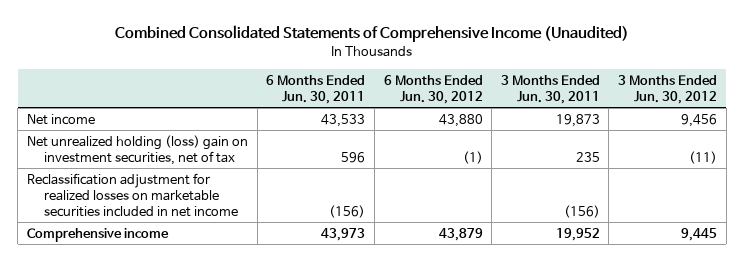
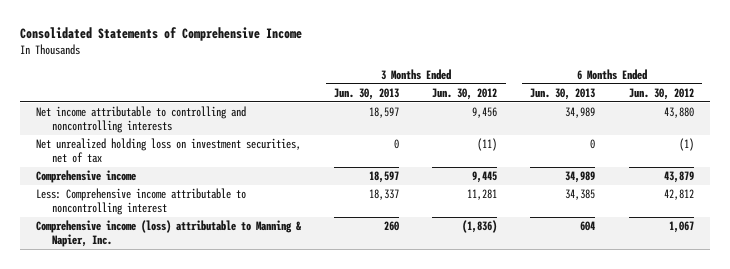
[115,25,630,43] Combined Consolidated Statements of Comprehensive Income (Unaudited) -> [19,27,302,42] Consolidated Statements of Comprehensive Income
[266,74,366,104] 6 Months Ended Jun. 30, 2011 -> none
[500,74,600,104] 3 Months Ended Jun. 30, 2011 -> none
none -> [334,87,400,100] Jun. 30, 2013
none -> [530,87,596,100] Jun. 30, 2013
[27,172,239,217] Reclassification adjustment for realized losses on marketable securities included in net income -> none
[27,113,96,125] Net income -> [36,106,247,134] Net income attributable to controlling and noncontrolling interests
[27,134,249,165] Net unrealized holding (loss) gain on investment securities, net of tax -> [36,138,302,164] Net unrealized holding loss on investment securities, net of tax
none -> [36,188,247,216] Less: Comprehensive income attributable to noncontrolling interest
none -> [36,220,303,248] Comprehensive income (loss) attributable to Manning & Napier, Inc.

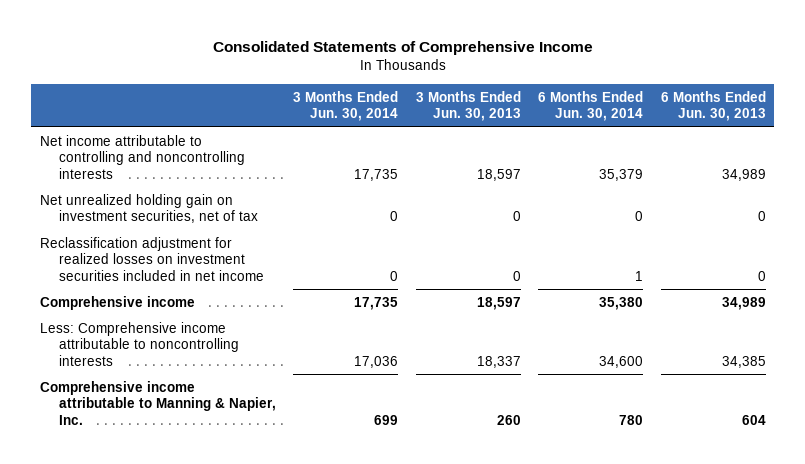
[432,87,498,100] Jun. 30, 2012 -> none
[628,87,694,100] Jun. 30, 2012 -> none
none -> [293,90,399,122] 3 Months Ended Jun. 30, 2014
none -> [538,90,644,122] 6 Months Ended Jun. 30, 2014
[36,138,302,164] Net unrealized holding loss on investment securities, net of tax -> [39,193,258,224] Net unrealized holding gain on investment securities, net of tax
none -> [39,236,264,281] Reclassification adjustment for realized losses on investment securities included in net income
[36,188,247,216] Less: Comprehensive income attributable to noncontrolling interest -> [39,321,239,366] Less: Comprehensive income attributable to noncontrolling interests
[36,220,303,248] Comprehensive income (loss) attributable to Manning & Napier, Inc. -> [39,380,276,425] Comprehensive income attributable to Manning & Napier, Inc.

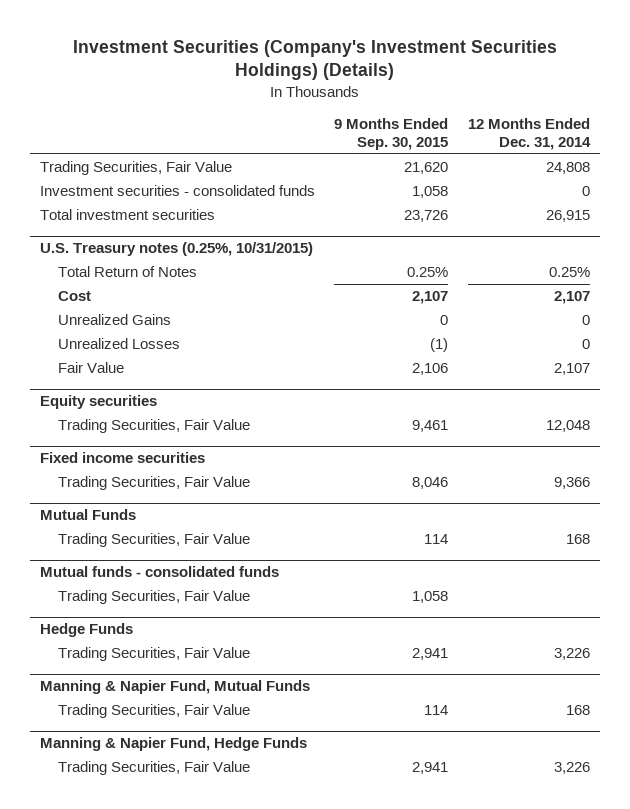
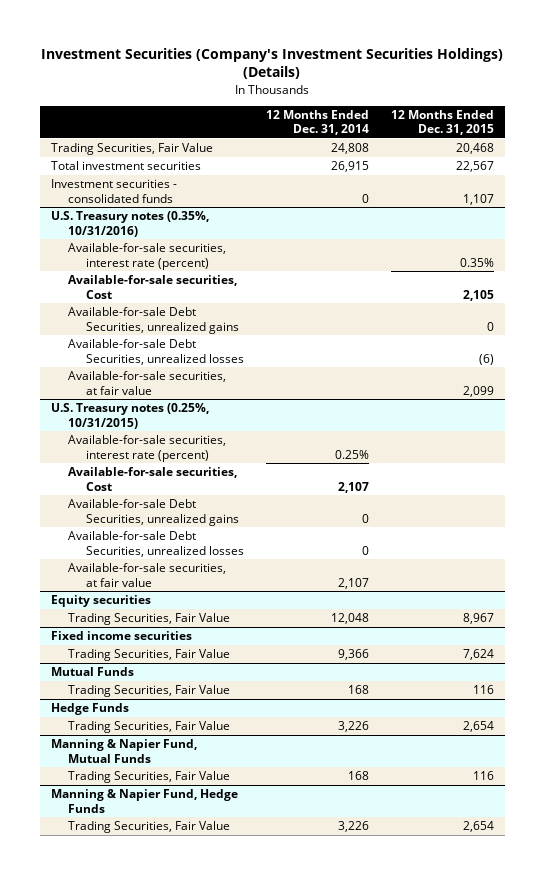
[334,117,449,151] 9 Months Ended Sep. 30, 2015 -> none
none -> [390,109,494,136] 12 Months Ended Dec. 31, 2015
[39,184,315,196] Investment securities - consolidated funds -> [50,179,177,203] Investment securities - consolidated funds
none -> [50,211,209,237] U.S. Treasury notes (0.35%, 10/31/2016)
none -> [68,243,227,270] Available-for-sale securities, interest rate (percent)
none -> [68,275,238,299] Available-for-sale securities, Cost
none -> [68,307,239,334] Available-for-sale Debt Securities, unrealized gains
none -> [68,339,244,365] Available-for-sale Debt Securities, unrealized losses
none -> [68,371,227,395] Available-for-sale securities, at fair value
[58,265,198,277] Total Return of Notes -> [68,435,227,462] Available-for-sale securities, interest rate (percent)
[58,290,92,301] Cost -> [68,467,238,491] Available-for-sale securities, Cost
[58,313,172,325] Unrealized Gains -> [68,499,239,526] Available-for-sale Debt Securities, unrealized gains
[58,337,181,349] Unrealized Losses -> [68,531,244,557] Available-for-sale Debt Securities, unrealized losses
[58,361,125,373] Fair Value -> [68,563,227,587] Available-for-sale securities, at fair value
[39,566,279,578] Mutual funds - consolidated funds -> none
[58,589,251,604] Trading Securities, Fair Value -> none

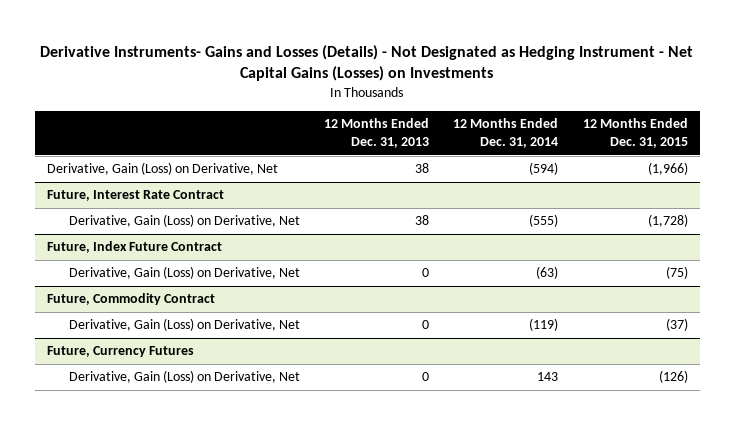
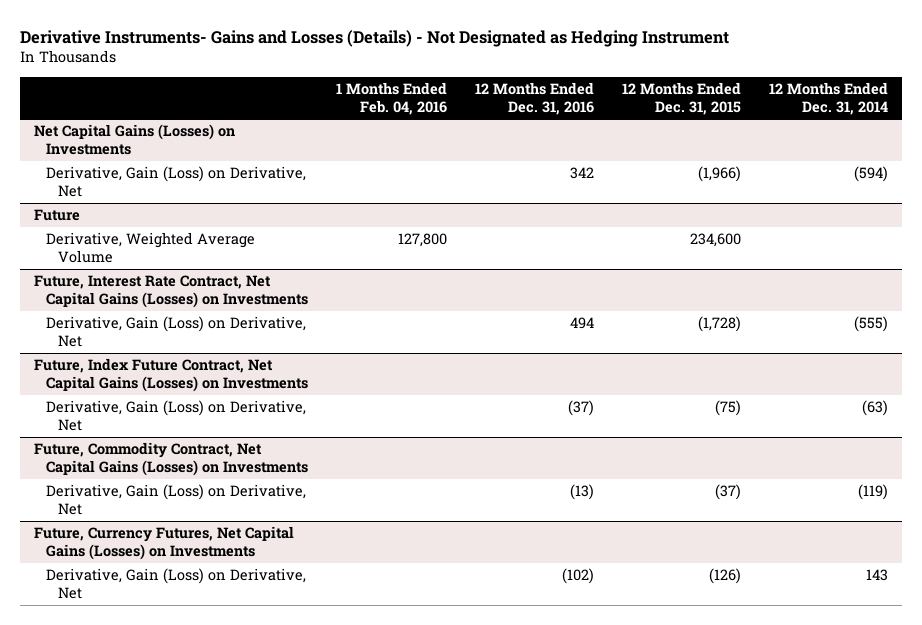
[40,44,694,82] Derivative Instruments- Gains and Losses (Details) - Not Designated as Hedging Instrument - Net Capital Gains (Losses) on Investments -> [20,29,730,47] Derivative Instruments- Gains and Losses (Details) - Not Designated as Hedging Instrument
[323,118,429,149] 12 Months Ended Dec. 31, 2013 -> none
none -> [336,81,448,115] 1 Months Ended Feb. 04, 2016
none -> [474,81,594,115] 12 Months Ended Dec. 31, 2016
none -> [34,124,236,155] Net Capital Gains (Losses) on Investments
[47,190,225,202] Future, Interest Rate Contract -> none
none -> [34,209,81,222] Future
none -> [46,232,256,263] Derivative, Weighted Average Volume
none -> [34,275,309,308] Future, Interest Rate Contract, Net Capital Gains (Losses) on Investments
[47,241,223,254] Future, Index Future Contract -> none
none -> [34,358,309,392] Future, Index Future Contract, Net Capital Gains (Losses) on Investments
[47,293,216,306] Future, Commodity Contract -> none
none -> [34,442,309,476] Future, Commodity Contract, Net Capital Gains (Losses) on Investments
[47,346,195,358] Future, Currency Futures -> none
none -> [34,526,295,560] Future, Currency Futures, Net Capital Gains (Losses) on Investments

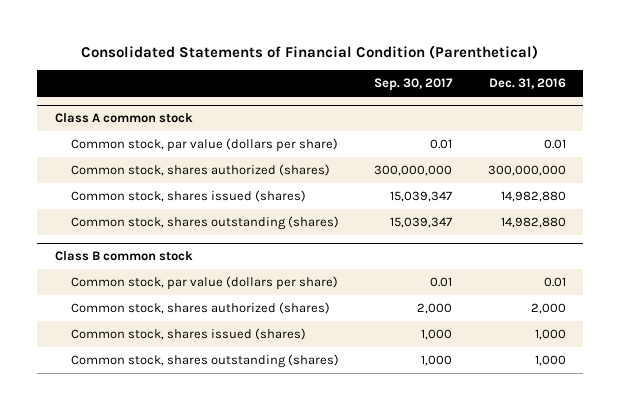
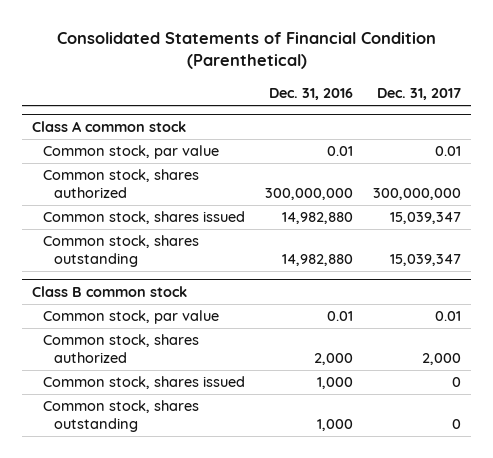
[374,78,454,92] Sep. 30, 2017 -> none
none -> [377,87,462,100] Dec. 31, 2017
[70,138,338,153] Common stock, par value (dollars per share) -> [42,145,219,160] Common stock, par value
[70,164,330,177] Common stock, shares authorized (shares) -> [42,169,199,198] Common stock, shares authorized
[70,190,306,203] Common stock, shares issued (shares) -> [42,211,245,225] Common stock, shares issued
[70,216,339,231] Common stock, shares outstanding (shares) -> [42,235,199,267] Common stock, shares outstanding
[70,276,338,291] Common stock, par value (dollars per share) -> [42,310,219,325] Common stock, par value
[70,302,330,315] Common stock, shares authorized (shares) -> [42,334,199,363] Common stock, shares authorized
[70,328,306,341] Common stock, shares issued (shares) -> [42,376,245,390] Common stock, shares issued
[70,354,339,369] Common stock, shares outstanding (shares) -> [42,400,199,432] Common stock, shares outstanding

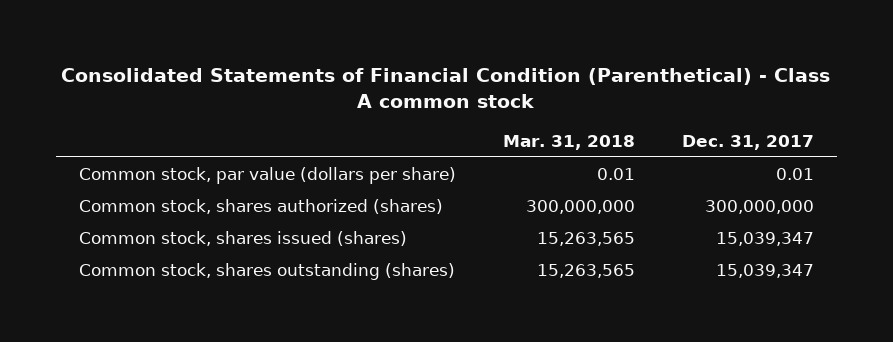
[56,32,436,70] Consolidated Statements of Financial Condition (Parenthetical) -> [61,67,831,108] Consolidated Statements of Financial Condition (Parenthetical) - Class A common stock
[268,87,353,100] Dec. 31, 2016 -> none
none -> [502,134,635,150] Mar. 31, 2018
[31,121,186,133] Class A common stock -> none
[31,286,187,298] Class B common stock -> none
[42,310,219,325] Common stock, par value -> none
[42,334,199,363] Common stock, shares authorized -> none
[42,376,245,390] Common stock, shares issued -> none
[42,400,199,432] Common stock, shares outstanding -> none
[42,145,219,160] Common stock, par value -> [79,167,457,185] Common stock, par value (dollars per share)
[42,169,199,198] Common stock, shares authorized -> [79,199,444,215] Common stock, shares authorized (shares)
[42,211,245,225] Common stock, shares issued -> [79,231,408,247] Common stock, shares issued (shares)
[42,235,199,267] Common stock, shares outstanding -> [79,263,456,281] Common stock, shares outstanding (shares)

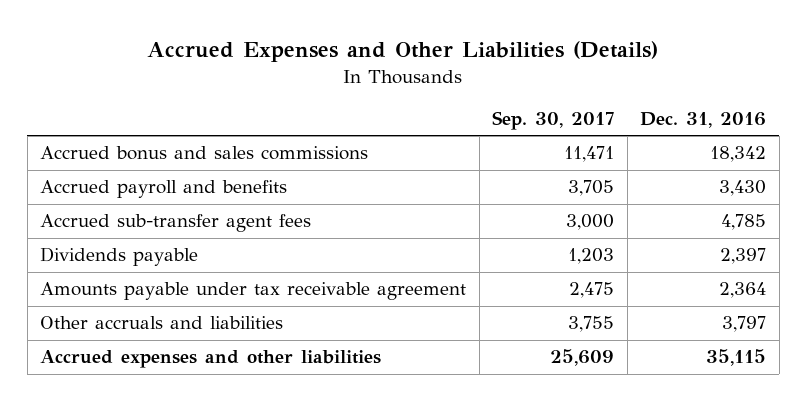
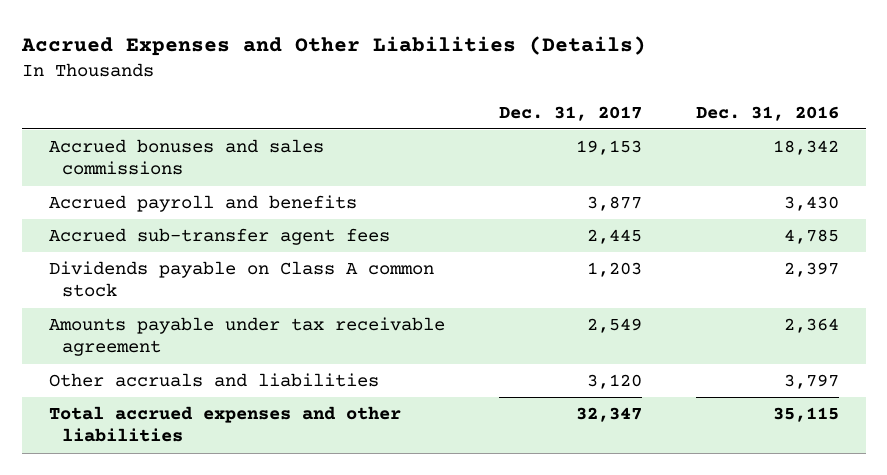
[492,111,615,131] Sep. 30, 2017 -> none
none -> [498,105,642,121] Dec. 31, 2017
[40,146,369,161] Accrued bonus and sales commissions -> [48,139,324,176] Accrued bonuses and sales commissions
[40,247,199,267] Dividends payable -> [48,261,434,298] Dividends payable on Class A common stock
[40,350,382,369] Accrued expenses and other liabilities -> [48,406,401,443] Total accrued expenses and other liabilities

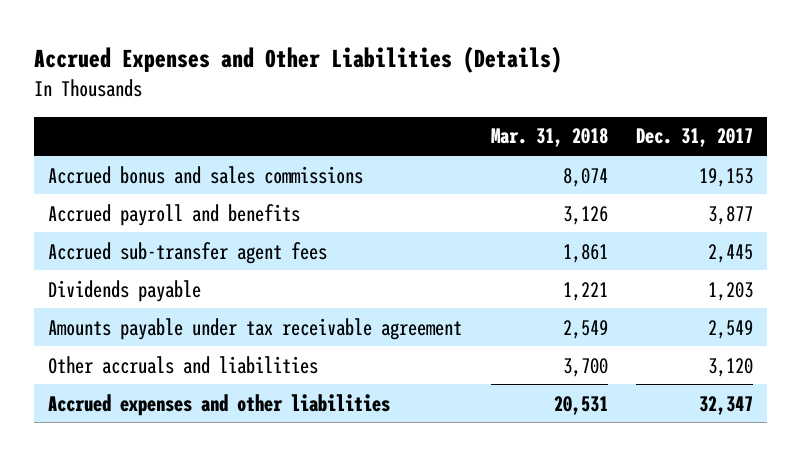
[695,105,839,121] Dec. 31, 2016 -> none
none -> [490,128,608,148] Mar. 31, 2018
[48,139,324,176] Accrued bonuses and sales commissions -> [48,165,364,184] Accrued bonus and sales commissions
[48,261,434,298] Dividends payable on Class A common stock -> [48,279,202,302] Dividends payable
[48,406,401,443] Total accrued expenses and other liabilities -> [48,393,391,416] Accrued expenses and other liabilities

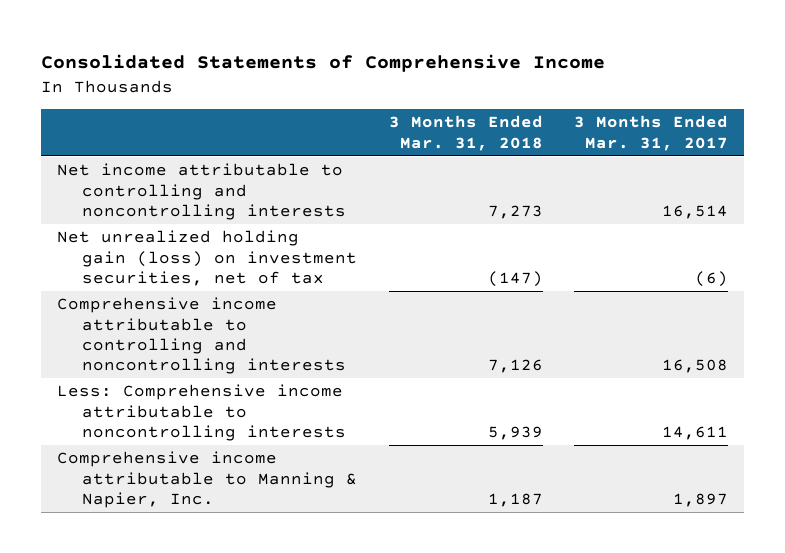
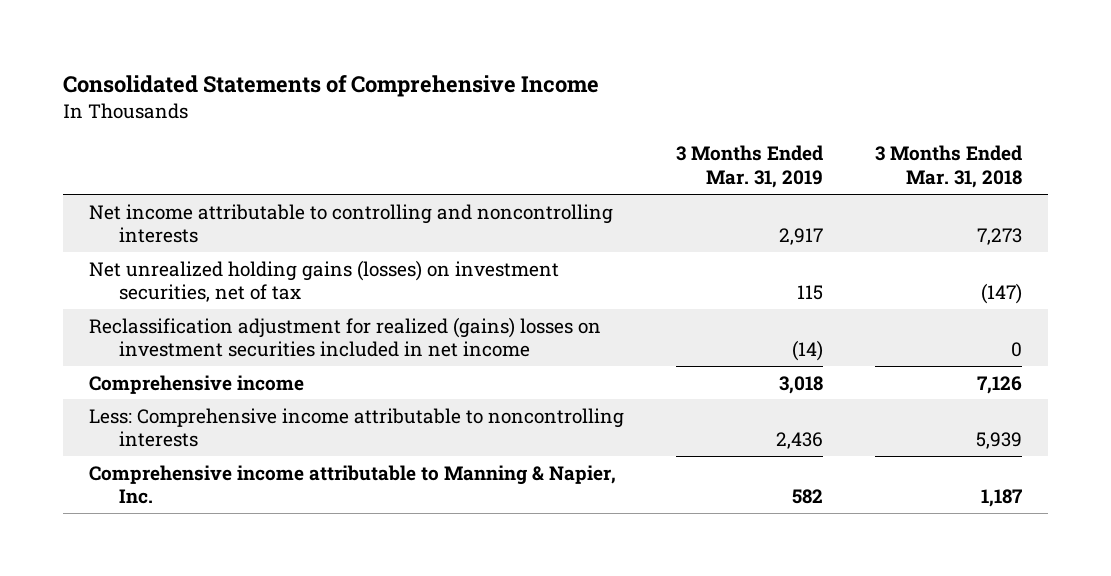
[574,115,729,151] 3 Months Ended Mar. 31, 2017 -> none
none -> [675,145,823,189] 3 Months Ended Mar. 31, 2019
[57,230,358,286] Net unrealized holding gain (loss) on investment securities, net of tax -> [88,259,559,303] Net unrealized holding gains (losses) on investment securities, net of tax
none -> [88,316,601,358] Reclassification adjustment for realized (gains) losses on investment securities included in net income
[57,297,347,375] Comprehensive income attributable to controlling and noncontrolling interests -> [88,374,304,394] Comprehensive income

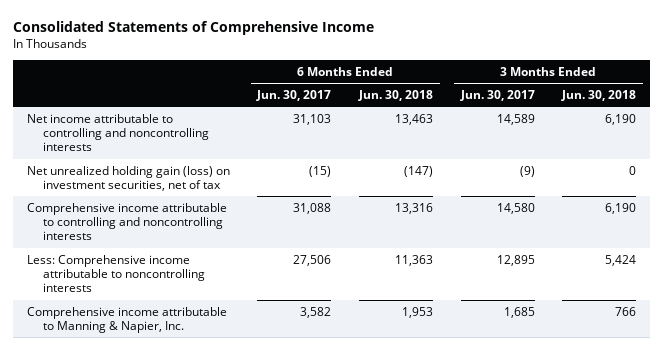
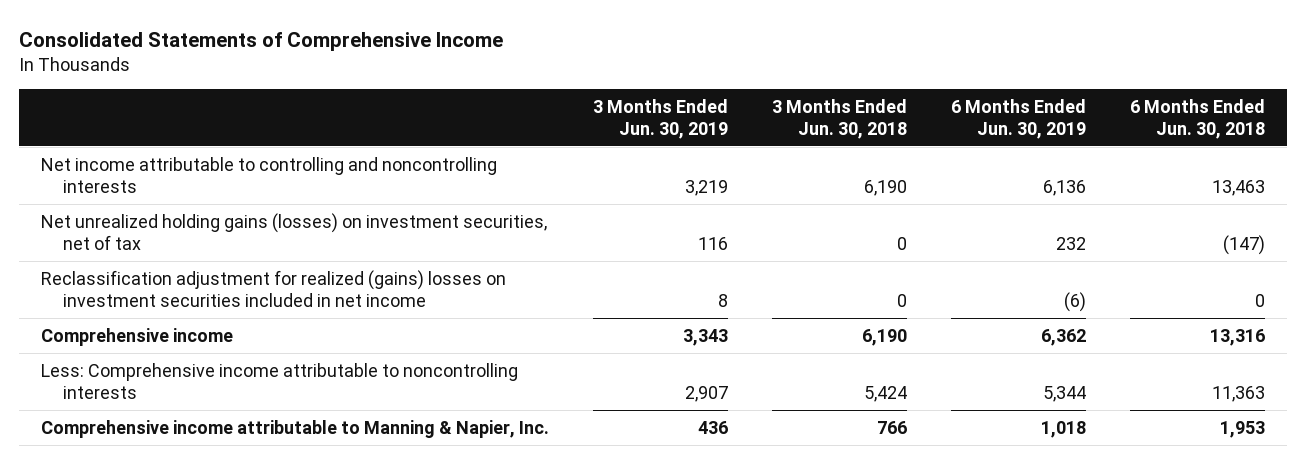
[256,89,332,101] Jun. 30, 2017 -> none
[459,89,535,101] Jun. 30, 2017 -> none
none -> [593,99,729,139] 3 Months Ended Jun. 30, 2019
none -> [951,99,1087,139] 6 Months Ended Jun. 30, 2019
[26,165,230,192] Net unrealized holding gain (loss) on investment securities, net of tax -> [41,212,548,250] Net unrealized holding gains (losses) on investment securities, net of tax
none -> [41,269,507,307] Reclassification adjustment for realized (gains) losses on investment securities included in net income
[26,202,227,241] Comprehensive income attributable to controlling and noncontrolling interests -> [41,327,234,346] Comprehensive income

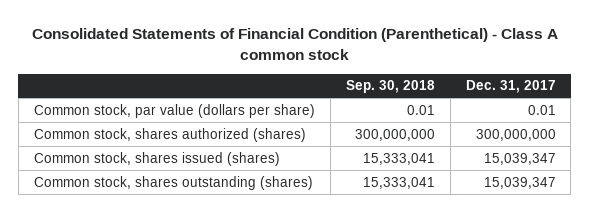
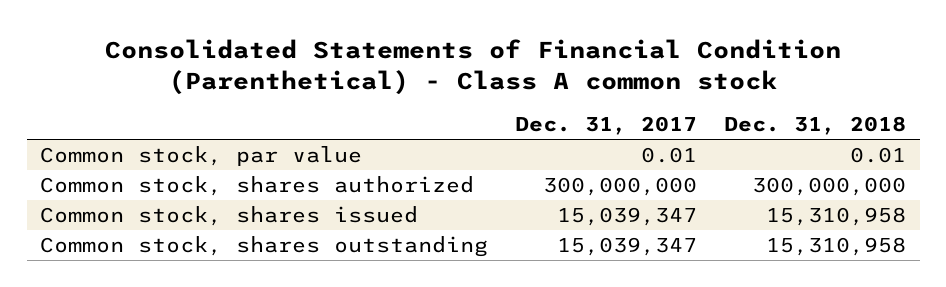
[345,80,435,94] Sep. 30, 2018 -> none
none -> [724,116,907,136] Dec. 31, 2018
[33,103,315,118] Common stock, par value (dollars per share) -> [40,145,363,166] Common stock, par value
[33,127,306,142] Common stock, shares authorized (shares) -> [40,175,475,196] Common stock, shares authorized
[33,151,280,166] Common stock, shares issued (shares) -> [40,205,419,226] Common stock, shares issued
[33,175,313,190] Common stock, shares outstanding (shares) -> [40,235,489,257] Common stock, shares outstanding

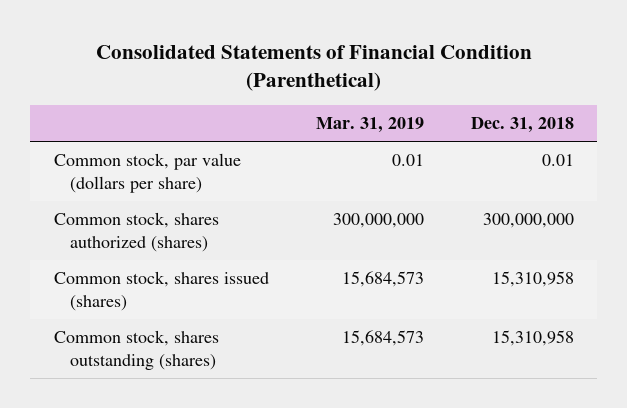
[105,38,842,96] Consolidated Statements of Financial Condition (Parenthetical) - Class A common stock -> [95,44,532,91] Consolidated Statements of Financial Condition (Parenthetical)
[515,116,698,136] Dec. 31, 2017 -> none
none -> [315,117,424,134] Mar. 31, 2019
[40,145,363,166] Common stock, par value -> [53,153,241,194] Common stock, par value (dollars per share)
[40,175,475,196] Common stock, shares authorized -> [53,212,219,253] Common stock, shares authorized (shares)
[40,205,419,226] Common stock, shares issued -> [53,271,269,312] Common stock, shares issued (shares)
[40,235,489,257] Common stock, shares outstanding -> [53,330,219,371] Common stock, shares outstanding (shares)

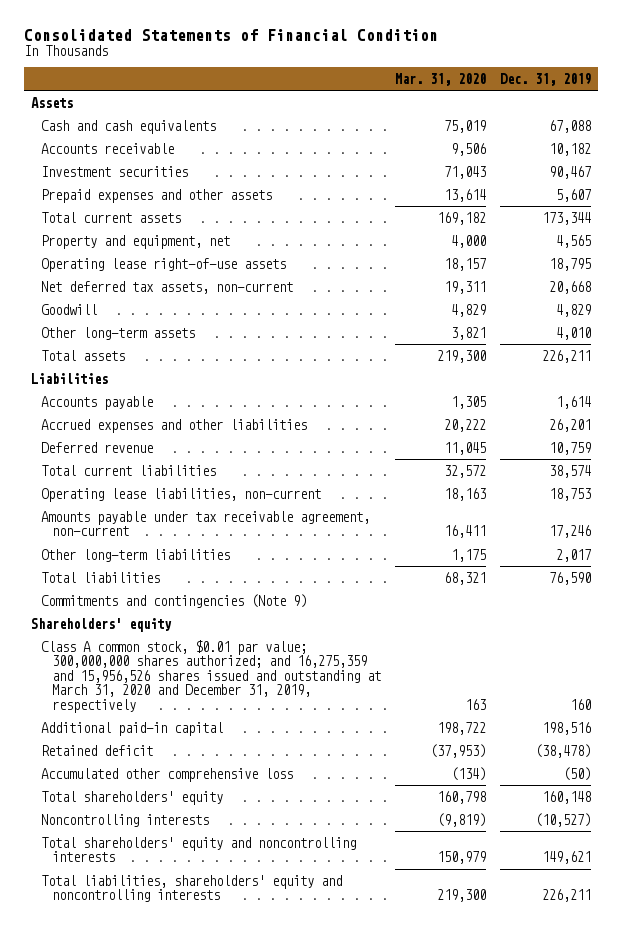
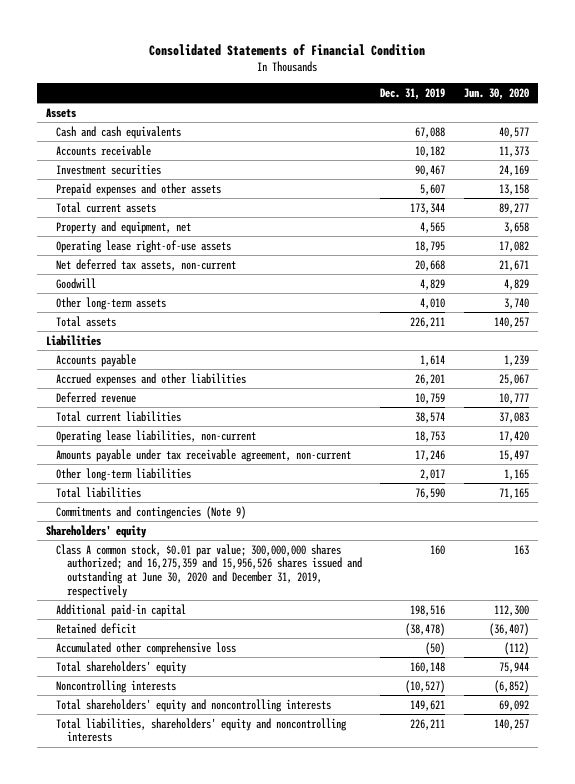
[395,72,487,86] Mar. 31, 2020 -> none
none -> [463,87,529,100] Jun. 30, 2020
[41,639,382,713] Class A common stock, $0.01 par value; 300,000,000 shares authorized; and 16,275,359 and 15,956,526 shares issued and outstanding at March 31, 2020 and December 31, 2019, respectively -> [56,543,362,598] Class A common stock, $0.01 par value; 300,000,000 shares authorized; and 16,275,359 and 15,956,526 shares issued and outstanding at June 30, 2020 and December 31, 2019, respectively

